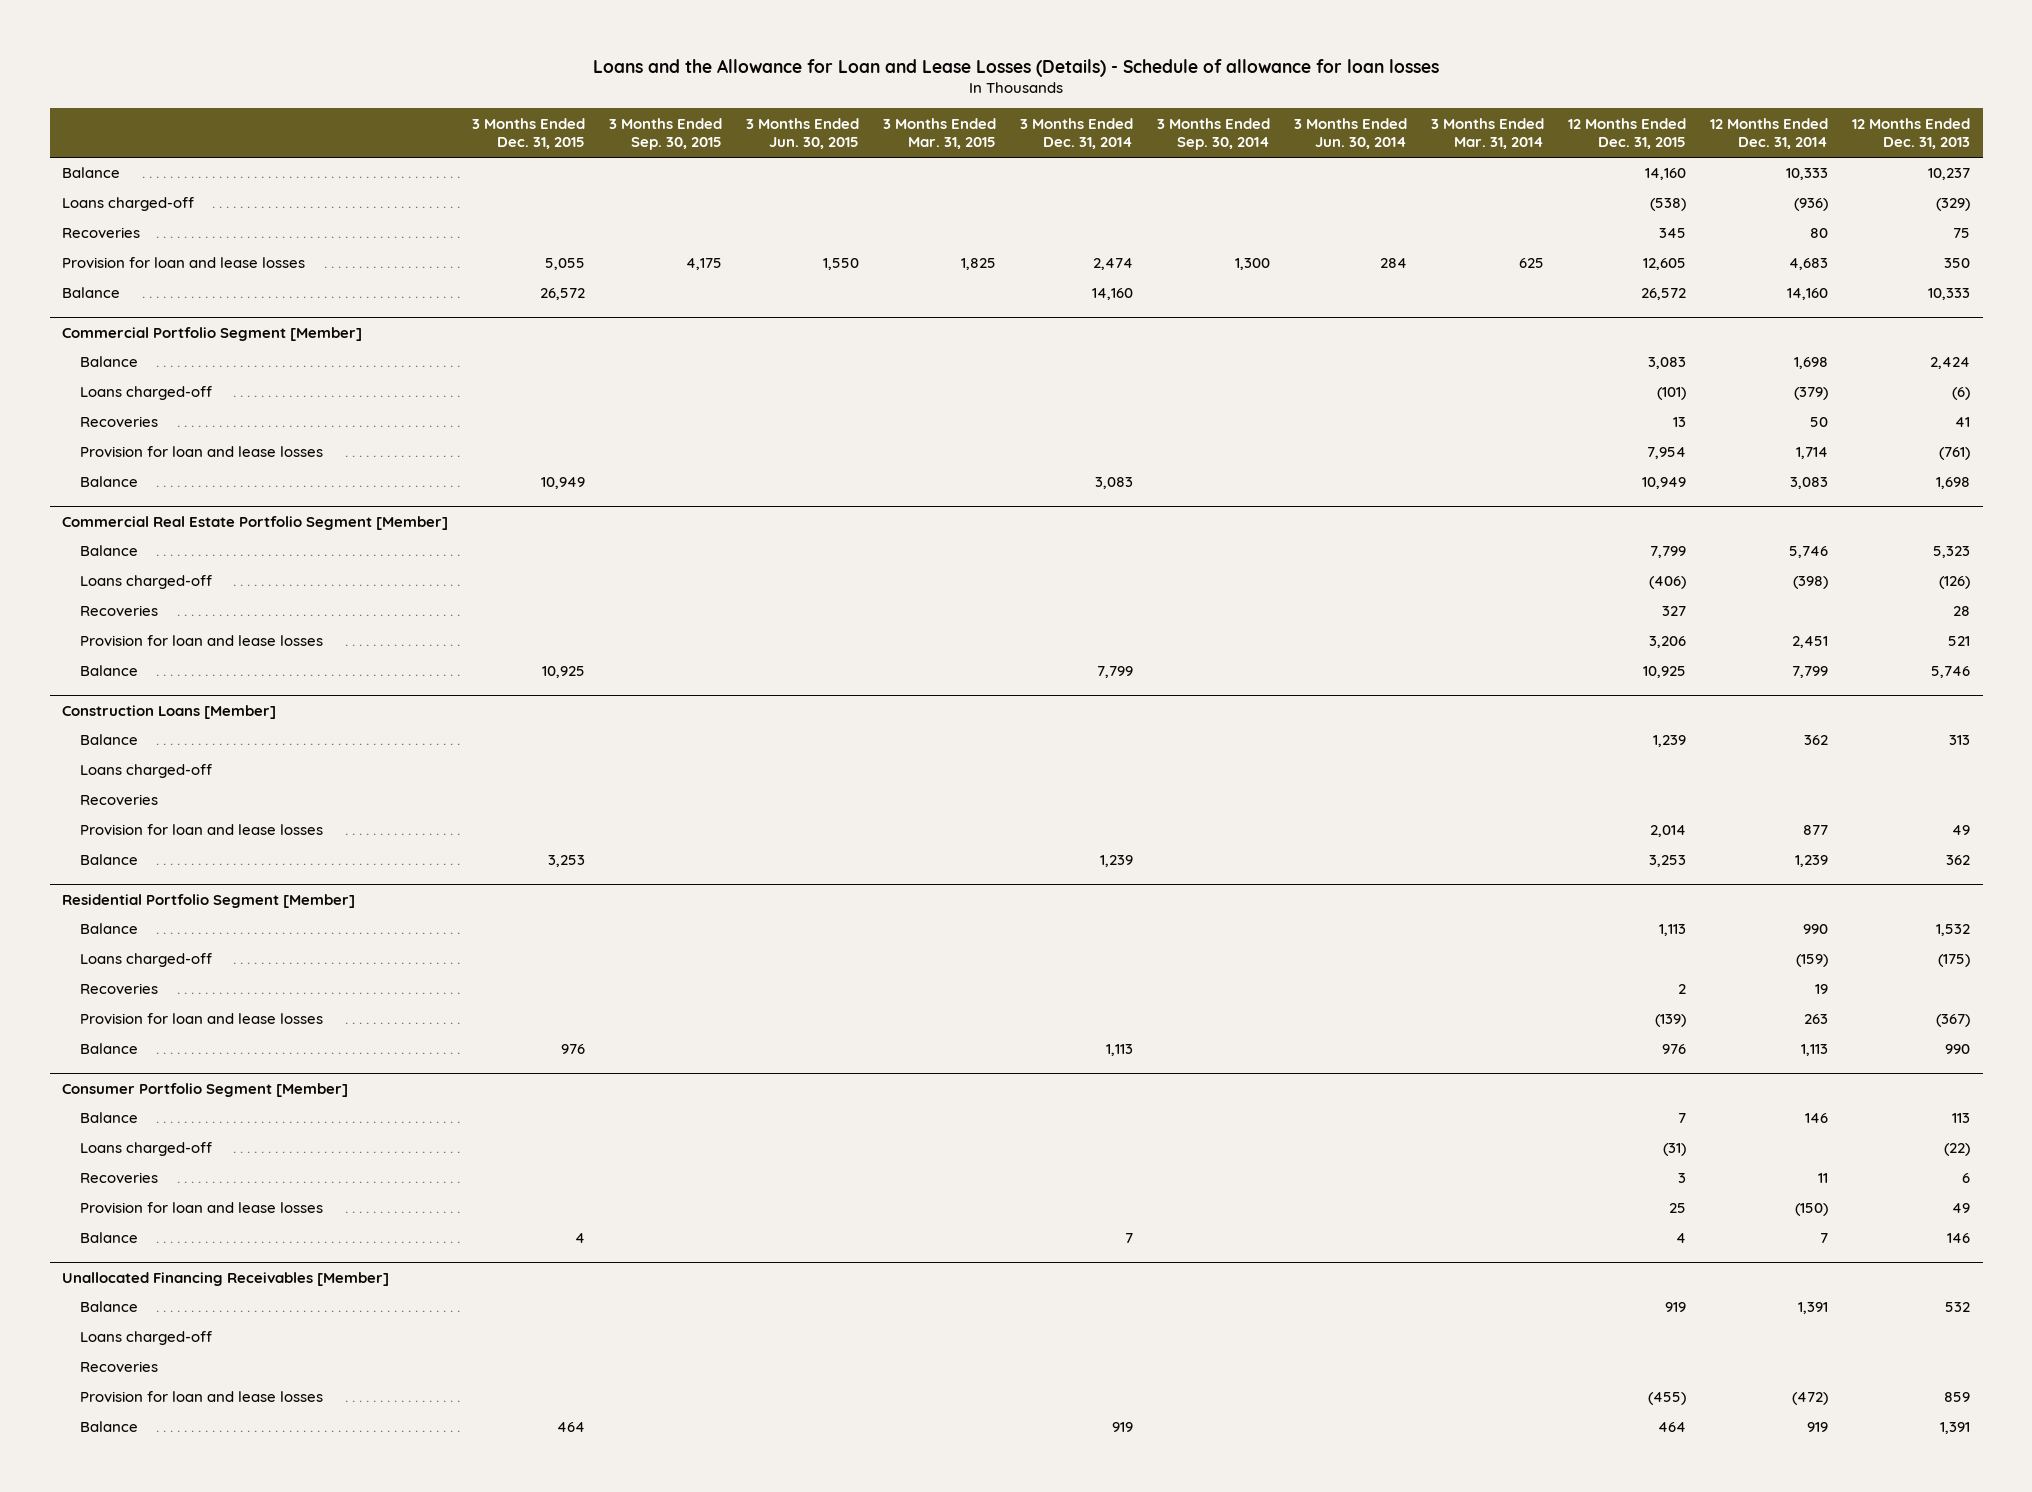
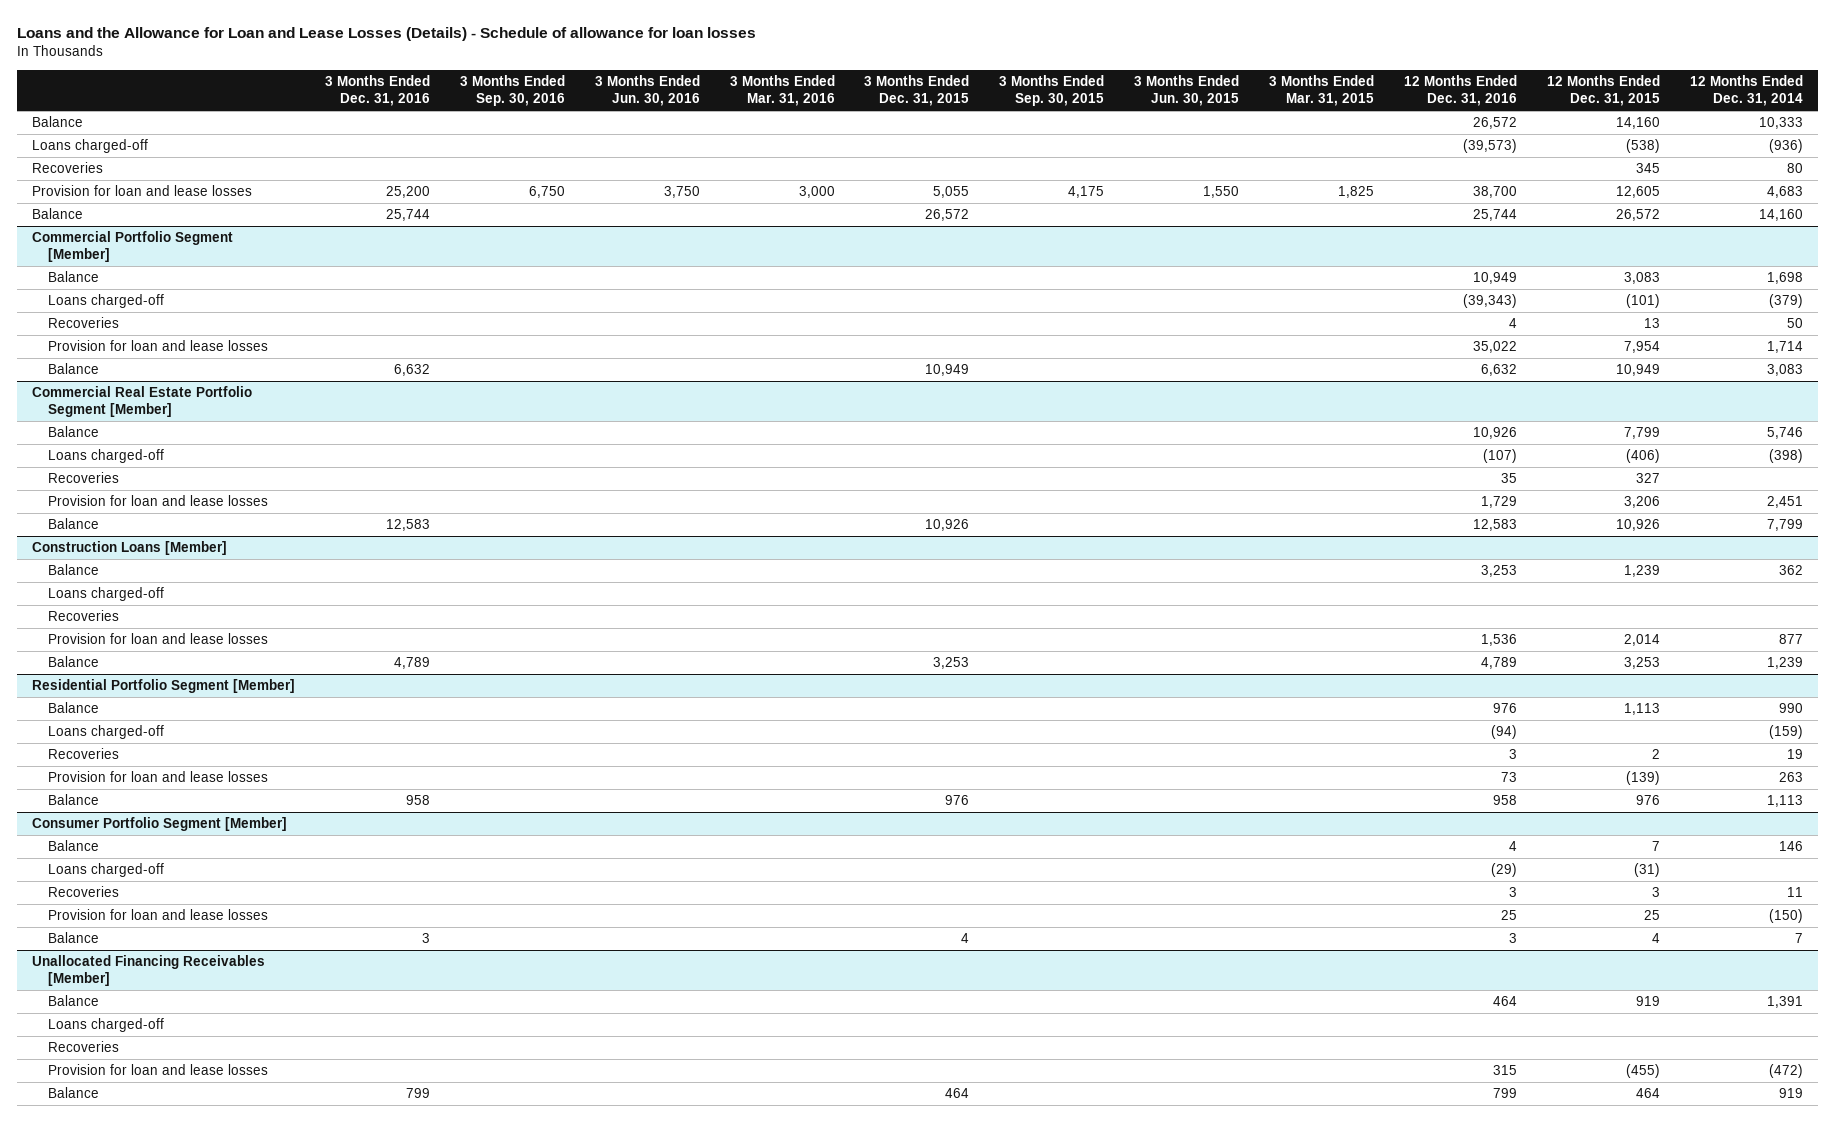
[1020,117,1134,150] 3 Months Ended Dec. 31, 2014 -> none
[1157,117,1271,151] 3 Months Ended Sep. 30, 2014 -> none
[1294,117,1408,150] 3 Months Ended Jun. 30, 2014 -> none
[1431,117,1545,150] 3 Months Ended Mar. 31, 2014 -> none
[1852,117,1971,150] 12 Months Ended Dec. 31, 2013 -> none
none -> [324,74,430,106] 3 Months Ended Dec. 31, 2016
none -> [459,74,565,106] 3 Months Ended Sep. 30, 2016
none -> [594,74,700,106] 3 Months Ended Jun. 30, 2016
none -> [729,74,835,106] 3 Months Ended Mar. 31, 2016
none -> [1404,74,1518,106] 12 Months Ended Dec. 31, 2016
[541,666,585,679] 10,925 -> [925,519,970,532] 10,926
[1643,666,1687,679] 10,925 -> [1615,519,1660,532] 10,926

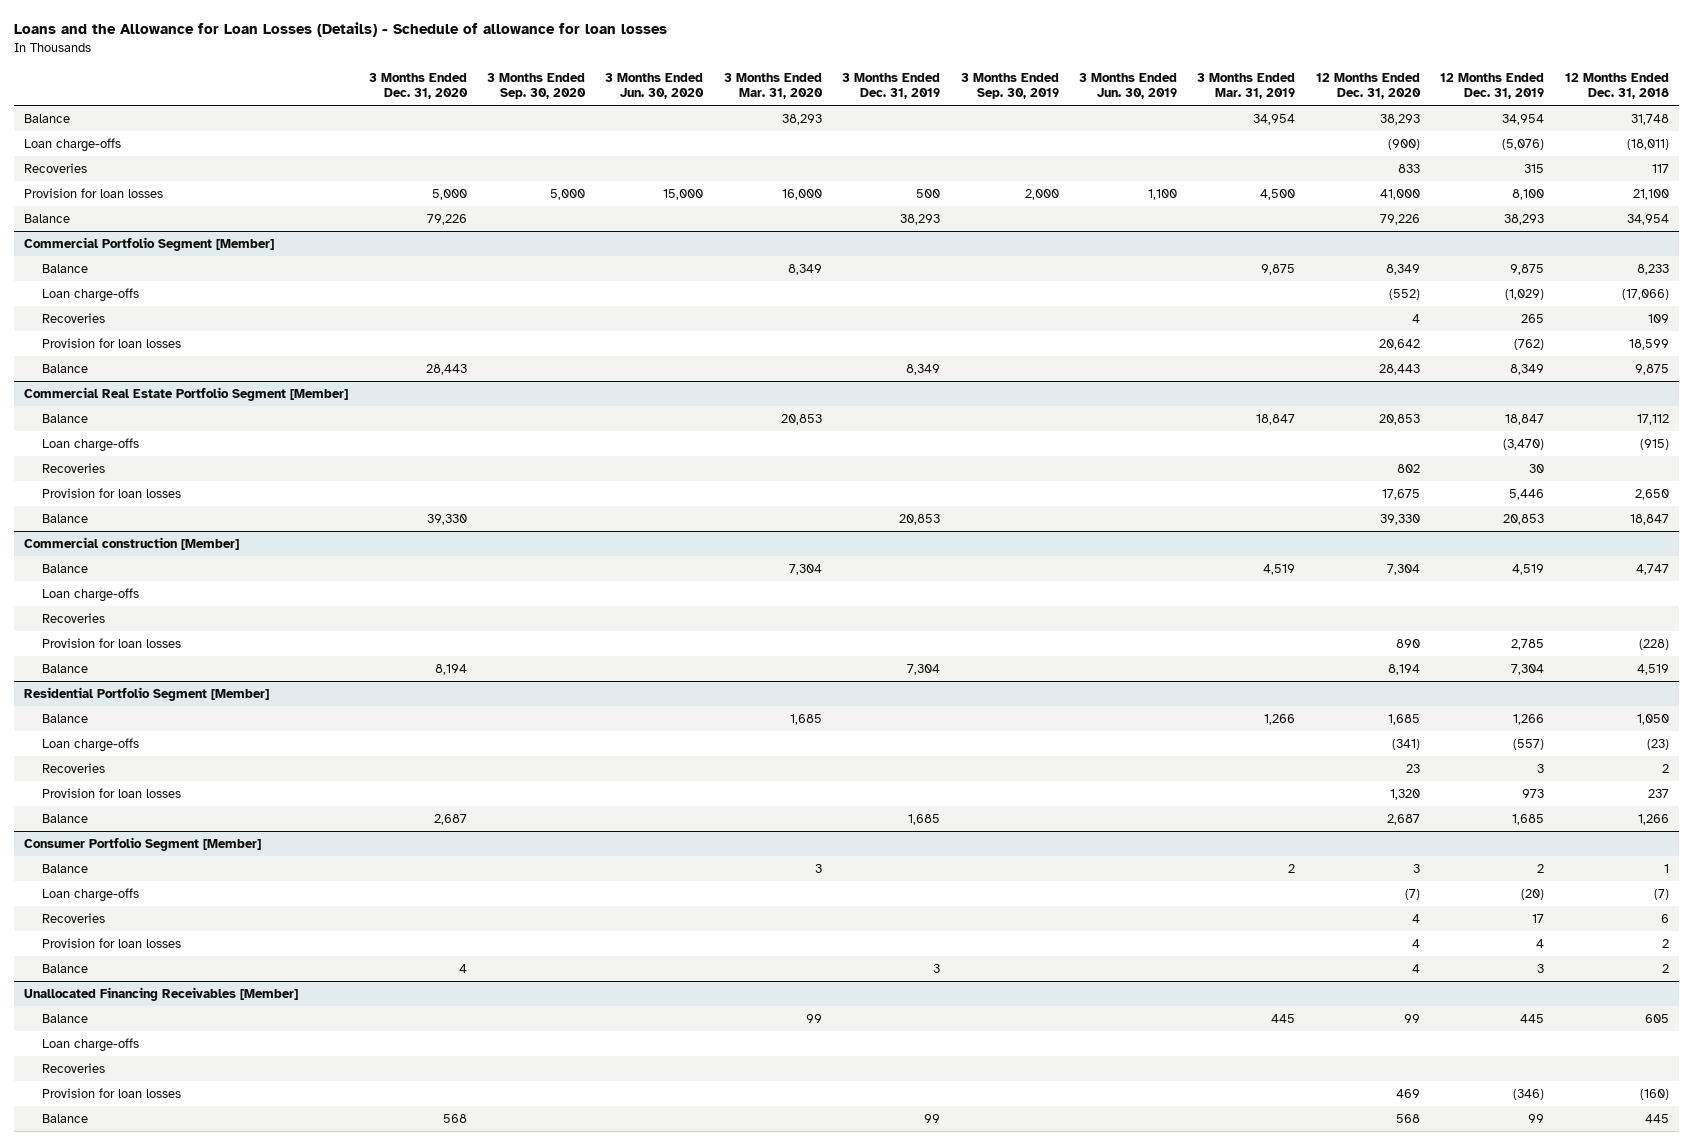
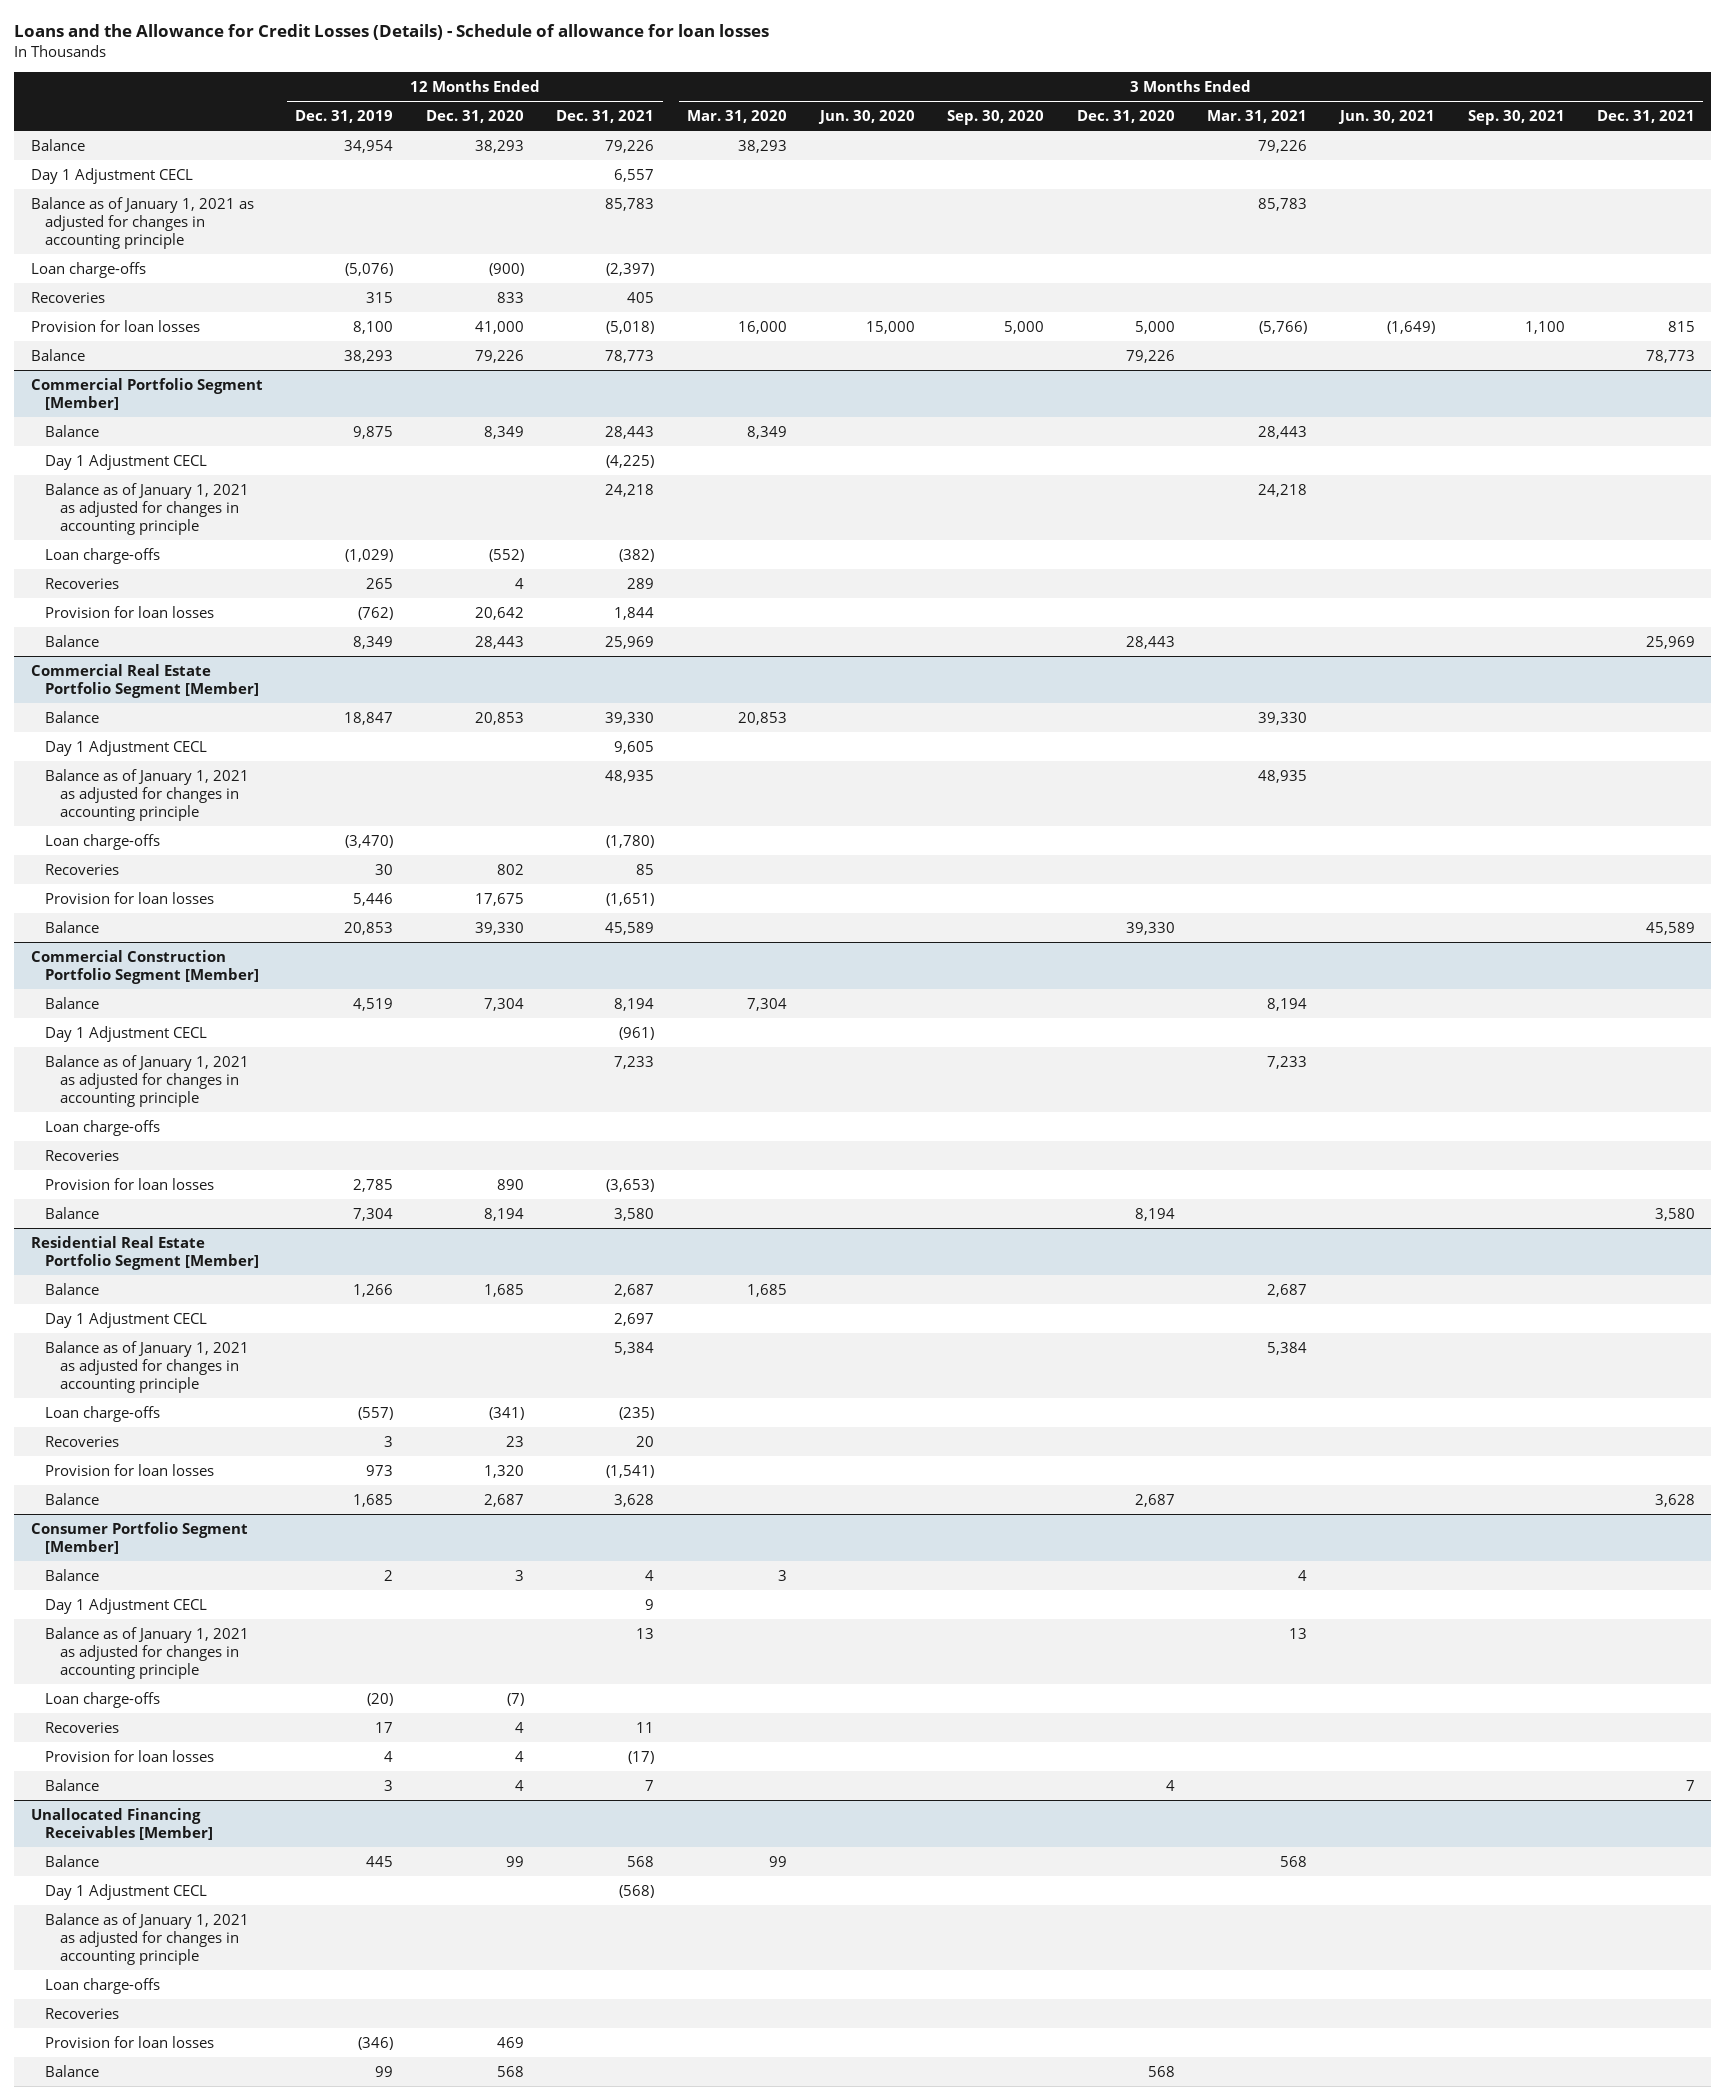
[14,22,668,38] Loans and the Allowance for Loan Losses (Details) - Schedule of allowance for loan losses -> [14,24,770,41] Loans and the Allowance for Credit Losses (Details) - Schedule of allowance for loan losses
[842,73,941,100] 3 Months Ended Dec. 31, 2019 -> none
[960,73,1059,100] 3 Months Ended Sep. 30, 2019 -> none
[1078,73,1177,100] 3 Months Ended Jun. 30, 2019 -> none
[1197,73,1296,100] 3 Months Ended Mar. 31, 2019 -> none
[1564,73,1669,100] 12 Months Ended Dec. 31, 2018 -> none
none -> [556,110,655,124] Dec. 31, 2021
none -> [1207,110,1308,124] Mar. 31, 2021
none -> [1337,110,1435,125] Jun. 30, 2021
none -> [1467,110,1565,126] Sep. 30, 2021
none -> [1597,110,1696,124] Dec. 31, 2021
none -> [30,167,193,184] Day 1 Adjustment CECL
none -> [30,196,254,250] Balance as of January 1, 2021 as adjusted for changes in accounting principle
none -> [45,453,208,470] Day 1 Adjustment CECL
none -> [45,482,250,536] Balance as of January 1, 2021 as adjusted for changes in accounting principle
none -> [45,739,208,756] Day 1 Adjustment CECL
none -> [45,768,250,822] Balance as of January 1, 2021 as adjusted for changes in accounting principle
[24,536,240,550] Commercial construction [Member] -> [30,949,260,984] Commercial Construction Portfolio Segment [Member]
none -> [45,1025,208,1042] Day 1 Adjustment CECL
none -> [45,1054,250,1108] Balance as of January 1, 2021 as adjusted for changes in accounting principle
[24,686,270,701] Residential Portfolio Segment [Member] -> [30,1235,260,1270] Residential Real Estate Portfolio Segment [Member]
none -> [45,1311,208,1328] Day 1 Adjustment CECL
none -> [45,1340,250,1394] Balance as of January 1, 2021 as adjusted for changes in accounting principle
none -> [45,1597,208,1614] Day 1 Adjustment CECL
none -> [45,1626,250,1680] Balance as of January 1, 2021 as adjusted for changes in accounting principle
none -> [45,1883,208,1900] Day 1 Adjustment CECL
none -> [45,1912,250,1966] Balance as of January 1, 2021 as adjusted for changes in accounting principle

